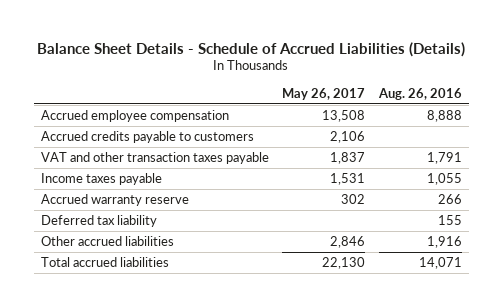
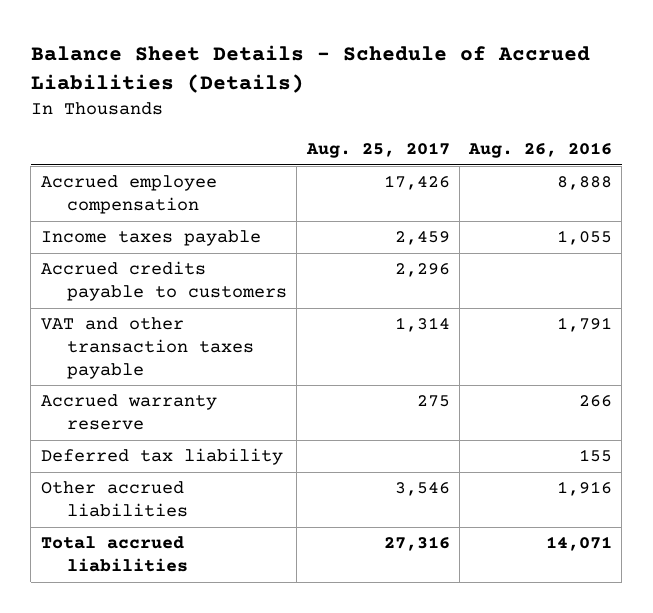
[282,87,366,100] May 26, 2017 -> none
none -> [305,142,450,159] Aug. 25, 2017
[41,172,163,185] Income taxes payable -> [40,230,261,247] Income taxes payable

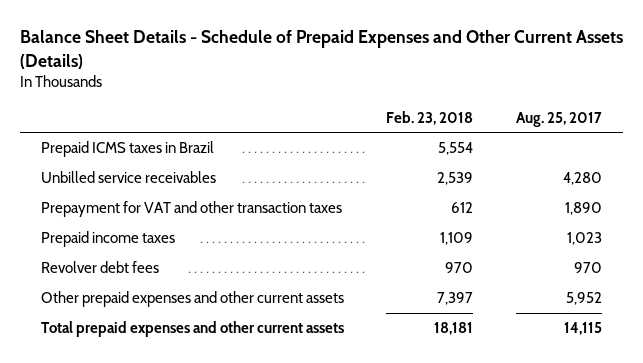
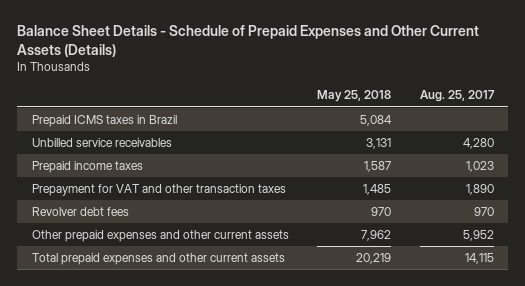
[386,110,474,125] Feb. 23, 2018 -> none
none -> [317,90,392,103] May 25, 2018
[40,201,342,218] Prepayment for VAT and other transaction taxes -> [31,184,286,197] Prepayment for VAT and other transaction taxes

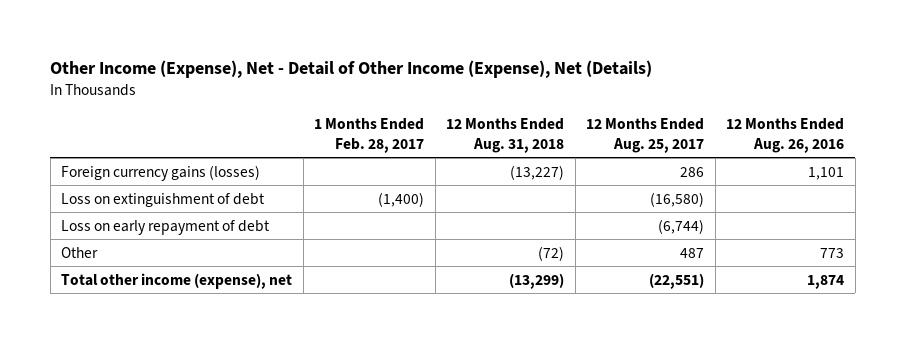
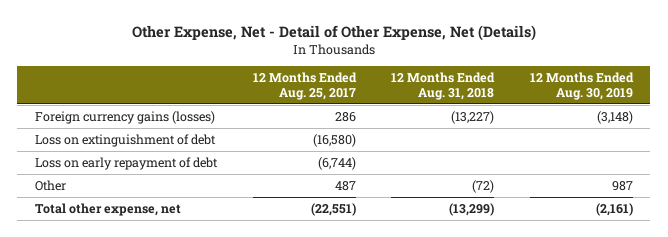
[50,60,653,79] Other Income (Expense), Net - Detail of Other Income (Expense), Net (Details) -> [131,24,536,41] Other Expense, Net - Detail of Other Expense, Net (Details)
[314,118,425,153] 1 Months Ended Feb. 28, 2017 -> none
[726,118,845,153] 12 Months Ended Aug. 26, 2016 -> none
none -> [529,71,634,100] 12 Months Ended Aug. 30, 2019
[61,272,293,289] Total other income (expense), net -> [35,202,182,216] Total other expense, net

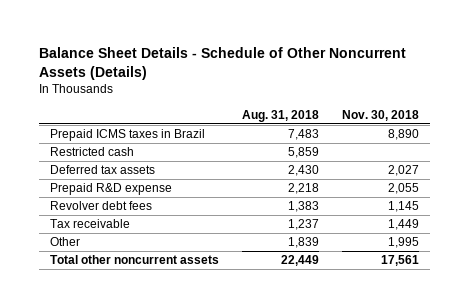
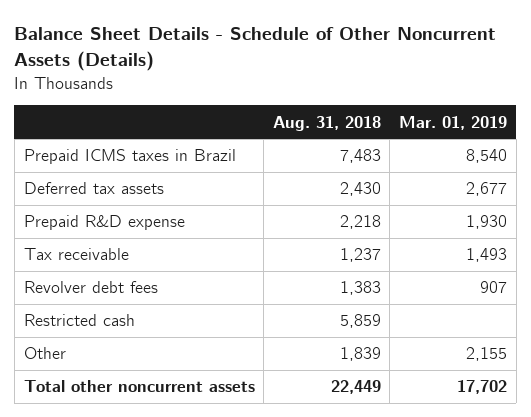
[341,110,419,122] Nov. 30, 2018 -> none
none -> [399,115,508,130] Mar. 01, 2019
[50,201,153,211] Revolver debt fees -> [23,281,158,294] Revolver debt fees
[50,147,135,157] Restricted cash -> [23,314,135,327] Restricted cash

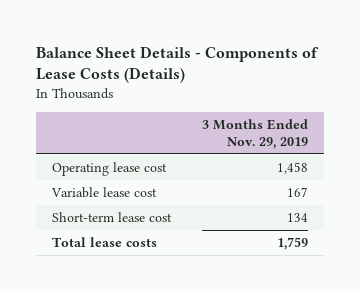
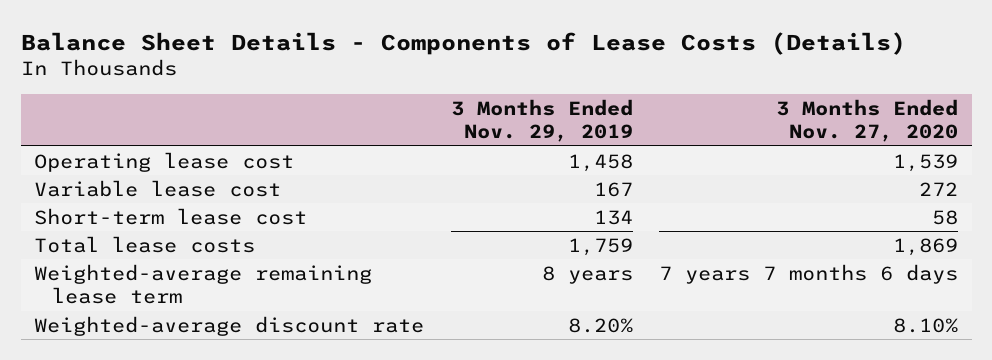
none -> [776,98,959,143] 3 Months Ended Nov. 27, 2020
none -> [33,263,372,305] Weighted-average remaining lease term
none -> [33,315,424,336] Weighted-average discount rate

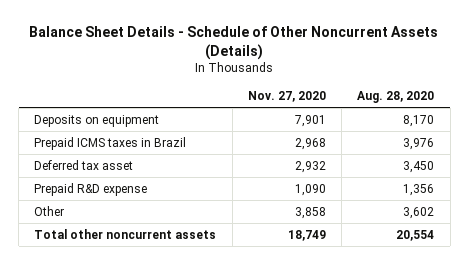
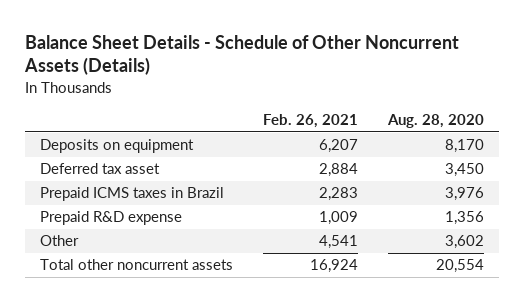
[247,91,326,103] Nov. 27, 2020 -> none
none -> [262,114,358,129] Feb. 26, 2021
[34,136,187,150] Prepaid ICMS taxes in Brazil -> [39,187,224,202] Prepaid ICMS taxes in Brazil

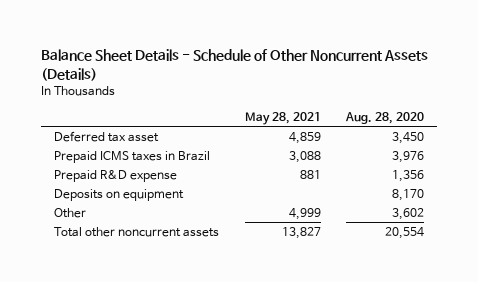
[262,114,358,129] Feb. 26, 2021 -> none
none -> [244,112,321,126] May 28, 2021
[39,139,194,154] Deposits on equipment -> [53,188,184,201] Deposits on equipment

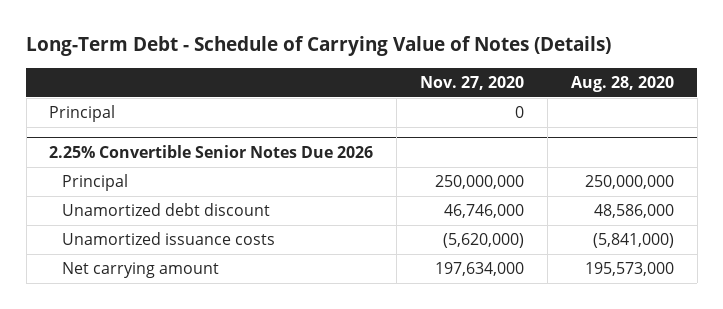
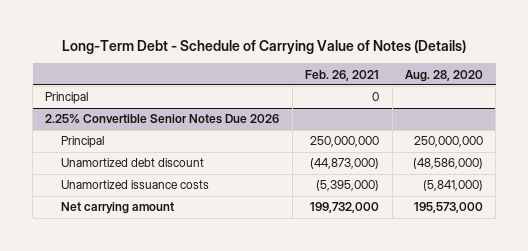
[420,76,525,91] Nov. 27, 2020 -> none
none -> [305,69,380,81] Feb. 26, 2021
[593,204,674,219] 48,586,000 -> [412,158,483,170] (48,586,000)

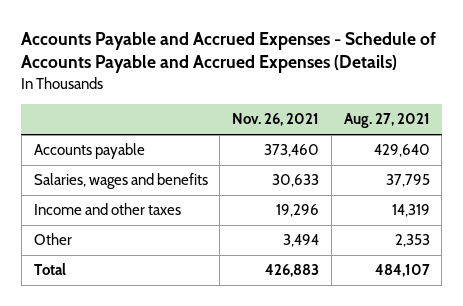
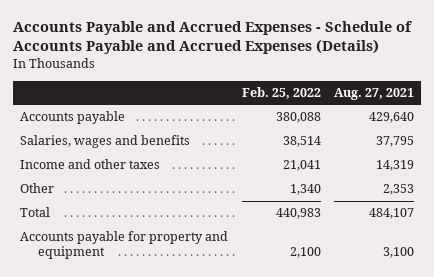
[232,113,320,127] Nov. 26, 2021 -> none
none -> [241,86,321,99] Feb. 25, 2022
none -> [19,231,228,260] Accounts payable for property and equipment

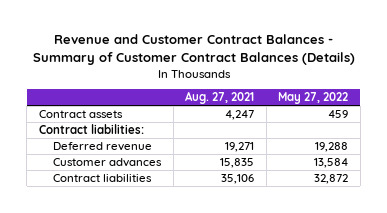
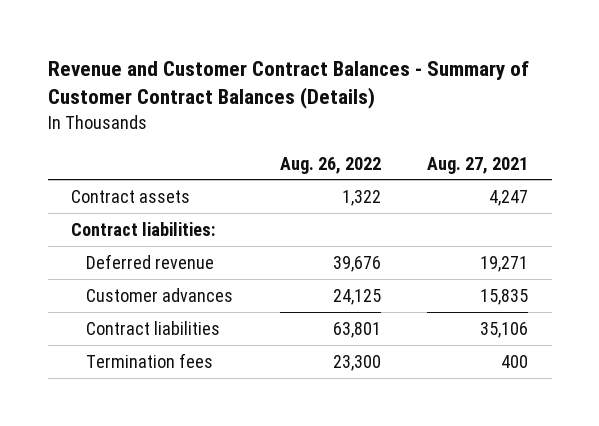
[278,92,349,105] May 27, 2022 -> none
none -> [279,156,381,174] Aug. 26, 2022
none -> [85,352,213,368] Termination fees

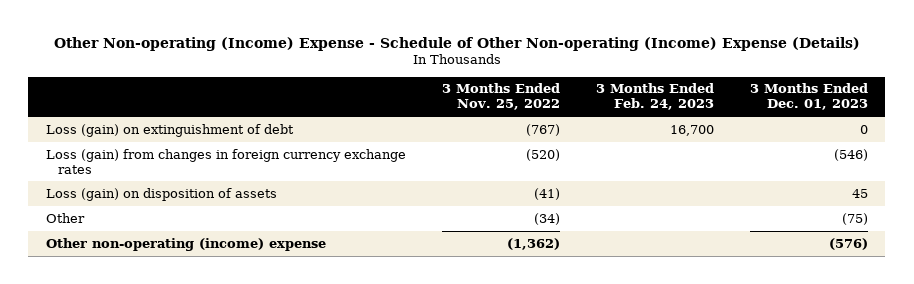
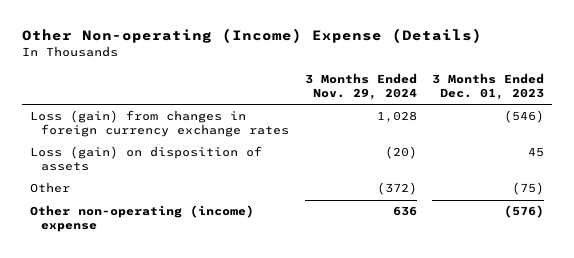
[53,36,860,51] Other Non-operating (Income) Expense - Schedule of Other Non-operating (Income) Expense (Details) -> [22,28,483,44] Other Non-operating (Income) Expense (Details)
[442,83,561,111] 3 Months Ended Nov. 25, 2022 -> none
[595,83,714,111] 3 Months Ended Feb. 24, 2023 -> none
none -> [304,73,417,100] 3 Months Ended Nov. 29, 2024
[46,123,295,137] Loss (gain) on extinguishment of debt -> none

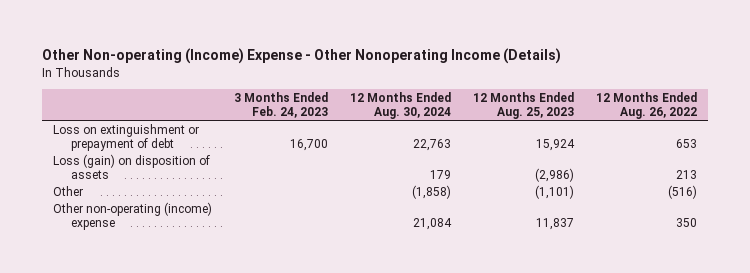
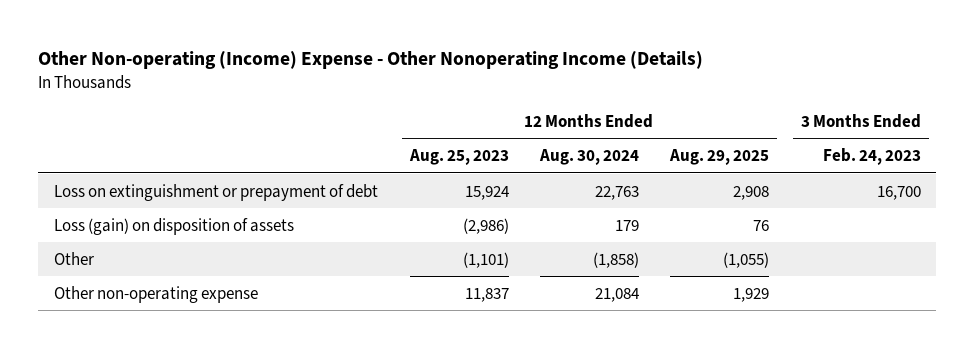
[595,92,697,119] 12 Months Ended Aug. 26, 2022 -> none
none -> [669,149,770,166] Aug. 29, 2025
[52,202,212,231] Other non-operating (income) expense -> [54,285,259,303] Other non-operating expense

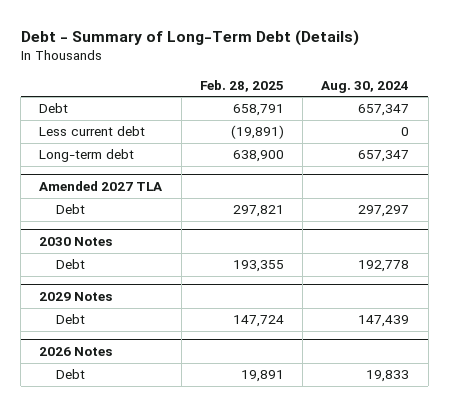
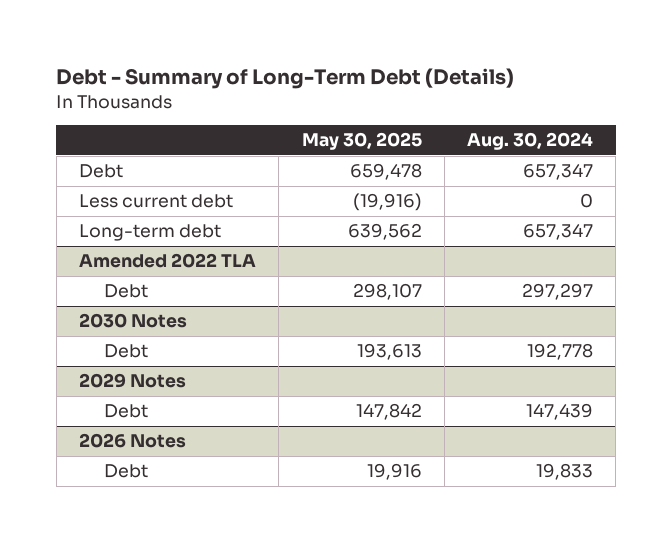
[199,79,284,92] Feb. 28, 2025 -> none
none -> [301,132,422,151] May 30, 2025
[39,180,164,191] Amended 2027 TLA -> [79,253,257,269] Amended 2022 TLA

